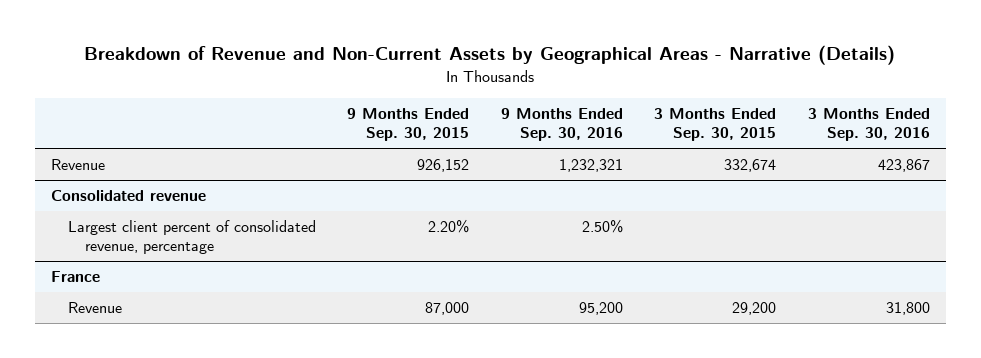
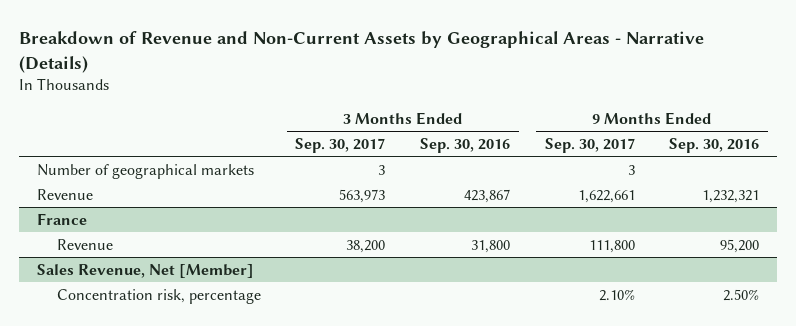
[347,108,470,142] 9 Months Ended Sep. 30, 2015 -> none
[654,108,777,142] 3 Months Ended Sep. 30, 2015 -> none
none -> [295,137,386,153] Sep. 30, 2017
none -> [544,137,635,153] Sep. 30, 2017
none -> [36,163,254,179] Number of geographical markets
[50,190,206,202] Consolidated revenue -> none
[67,220,316,255] Largest client percent of consolidated revenue, percentage -> none
none -> [36,263,254,278] Sales Revenue, Net [Member]
none -> [56,288,261,304] Concentration risk, percentage

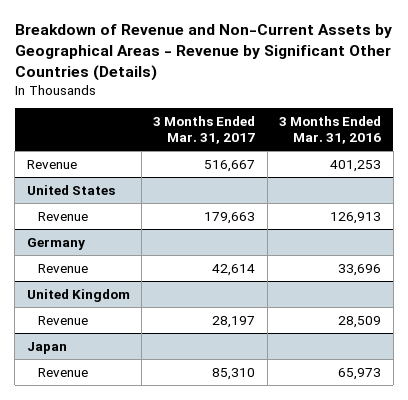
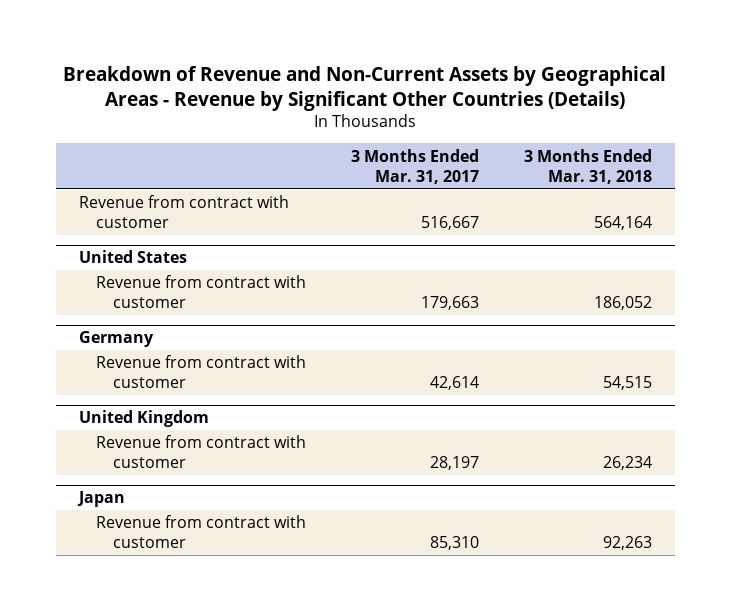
[279,116,382,144] 3 Months Ended Mar. 31, 2016 -> none
none -> [524,148,653,184] 3 Months Ended Mar. 31, 2018
[26,159,77,169] Revenue -> [78,195,289,229] Revenue from contract with customer
[37,211,88,221] Revenue -> [95,275,306,309] Revenue from contract with customer
[37,263,88,273] Revenue -> [95,355,306,389] Revenue from contract with customer
[37,315,88,325] Revenue -> [95,435,306,469] Revenue from contract with customer
[37,367,88,377] Revenue -> [95,515,306,549] Revenue from contract with customer

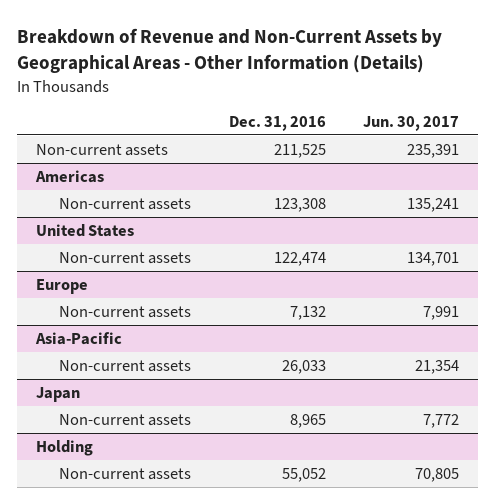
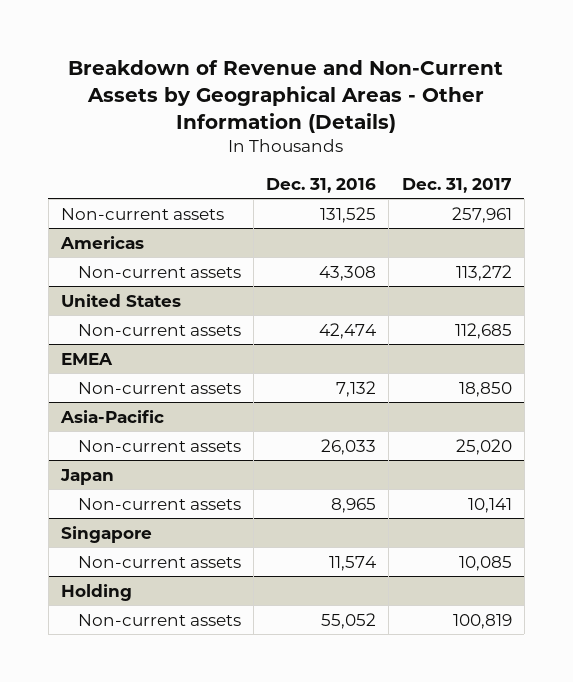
[363,116,460,132] Jun. 30, 2017 -> none
none -> [401,177,512,193] Dec. 31, 2017
[273,143,326,158] 211,525 -> [320,206,377,223] 131,525
[273,197,326,212] 123,308 -> [319,265,377,281] 43,308
[36,278,89,294] Europe -> none
[273,251,326,266] 122,474 -> [319,322,377,339] 42,474
none -> [61,352,114,365] EMEA
none -> [61,525,153,543] Singapore
none -> [77,555,241,568] Non-current assets

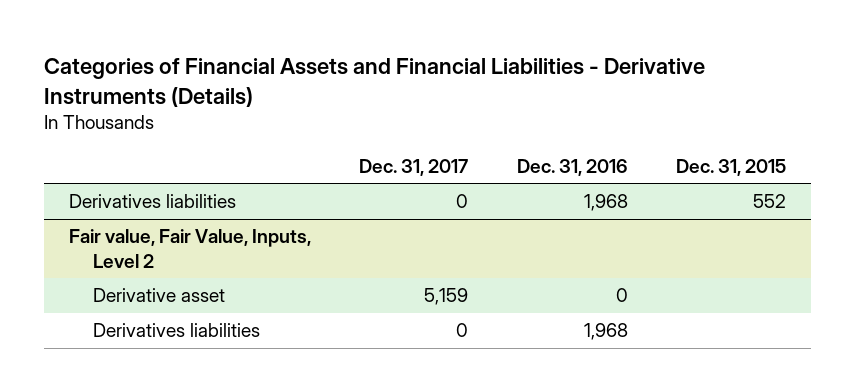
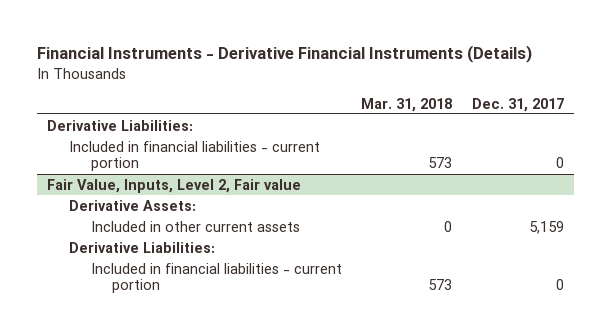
[44,58,706,107] Categories of Financial Assets and Financial Liabilities - Derivative Instruments (Details) -> [36,45,532,64] Financial Instruments - Derivative Financial Instruments (Details)
[516,158,628,176] Dec. 31, 2016 -> none
[676,158,787,176] Dec. 31, 2015 -> none
none -> [361,97,453,112] Mar. 31, 2018
none -> [46,119,193,131] Derivative Liabilities:
[68,194,236,209] Derivatives liabilities -> [68,140,320,172] Included in financial liabilities - current portion
[68,229,311,268] Fair value, Fair Value, Inputs, Level 2 -> [46,178,301,193] Fair Value, Inputs, Level 2, Fair value
none -> [68,199,196,211] Derivative Assets:
[92,288,225,303] Derivative asset -> [90,220,300,232] Included in other current assets
none -> [68,241,215,253] Derivative Liabilities:
[92,323,260,338] Derivatives liabilities -> [90,262,342,294] Included in financial liabilities - current portion

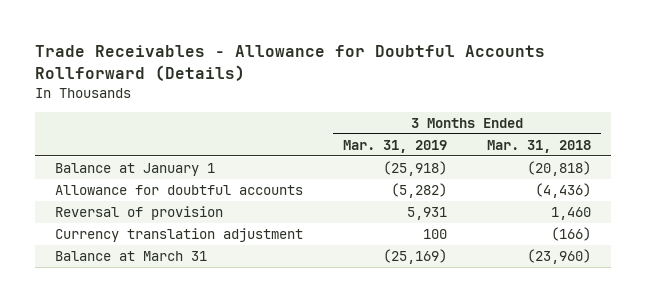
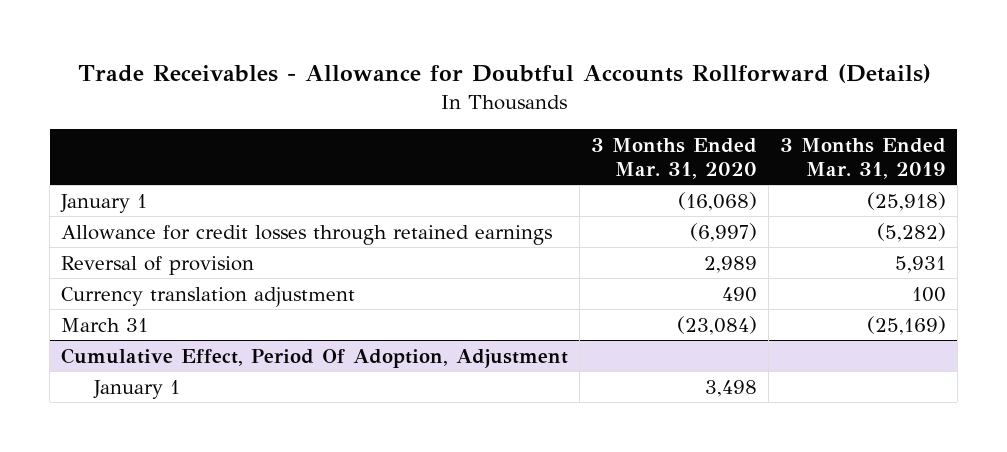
[486,139,591,153] Mar. 31, 2018 -> none
none -> [591,137,758,179] 3 Months Ended Mar. 31, 2020
[55,163,216,177] Balance at January 1 -> [60,193,148,213] January 1
[55,185,304,196] Allowance for doubtful accounts -> [61,224,553,245] Allowance for credit losses through retained earnings
[55,251,208,262] Balance at March 31 -> [61,317,149,332] March 31
none -> [61,347,569,368] Cumulative Effect, Period Of Adoption, Adjustment
none -> [92,379,180,399] January 1

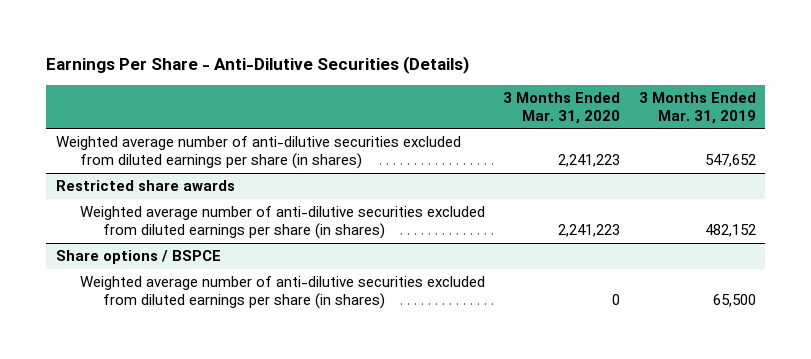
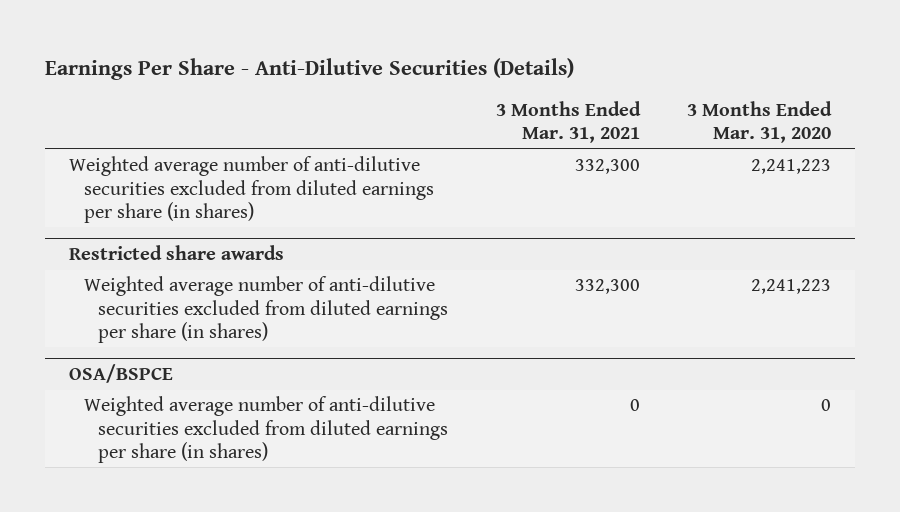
[638,92,756,124] 3 Months Ended Mar. 31, 2019 -> none
none -> [495,101,641,144] 3 Months Ended Mar. 31, 2021
[55,250,221,265] Share options / BSPCE -> [68,364,173,384] OSA/BSPCE

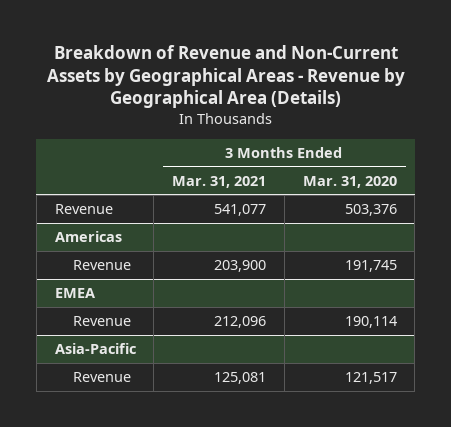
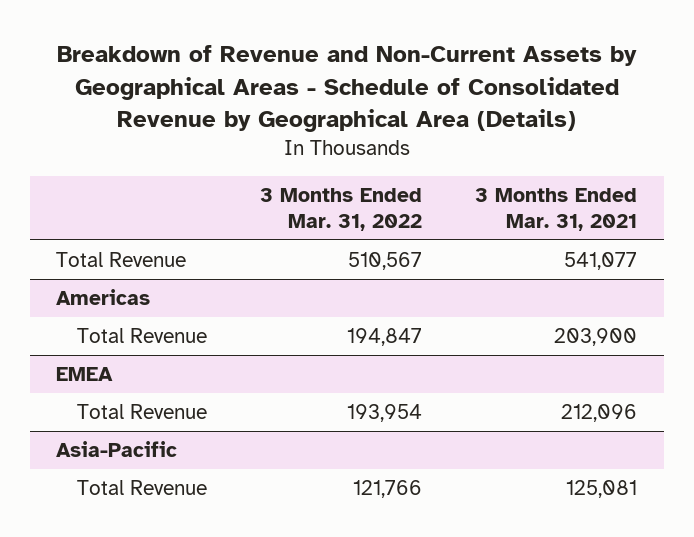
[46,45,405,109] Breakdown of Revenue and Non-Current Assets by Geographical Areas - Revenue by Geographical Area (Details) -> [56,45,637,132] Breakdown of Revenue and Non-Current Assets by Geographical Areas - Schedule of Consolidated Revenue by Geographical Area (Details)
[302,175,397,188] Mar. 31, 2020 -> none
none -> [259,188,422,231] 3 Months Ended Mar. 31, 2022
[54,204,113,215] Revenue -> [56,252,187,268] Total Revenue
[72,260,131,271] Revenue -> [76,328,207,344] Total Revenue
[72,316,131,327] Revenue -> [76,404,207,420] Total Revenue
[72,372,131,383] Revenue -> [76,480,207,496] Total Revenue

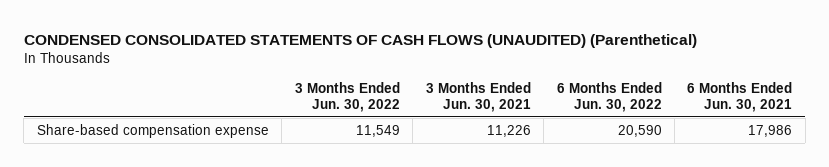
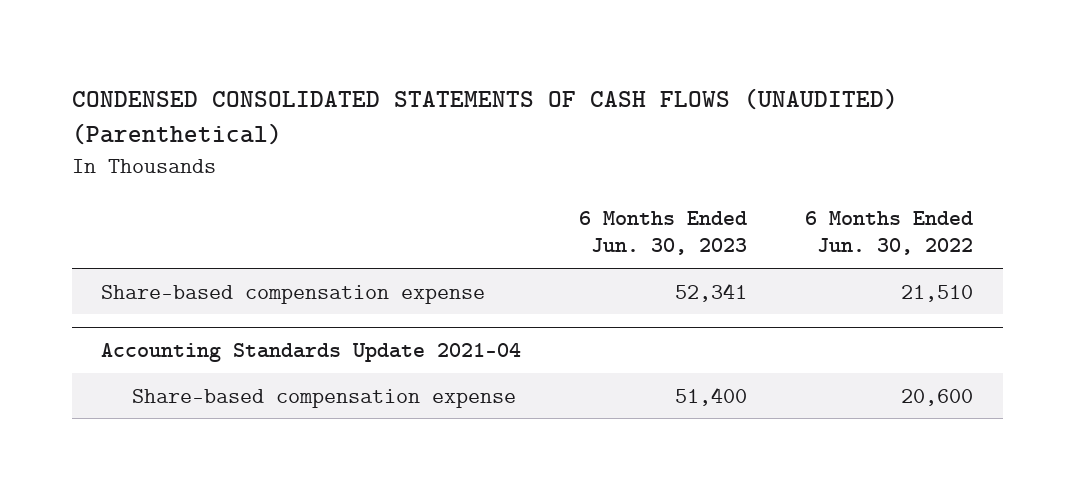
[294,81,400,113] 3 Months Ended Jun. 30, 2022 -> none
[425,81,531,113] 3 Months Ended Jun. 30, 2021 -> none
[687,81,793,113] 6 Months Ended Jun. 30, 2021 -> none
none -> [579,211,748,256] 6 Months Ended Jun. 30, 2023
[617,124,662,137] 20,590 -> [901,284,974,302] 21,510
none -> [101,343,522,363] Accounting Standards Update 2021-04
none -> [131,388,516,408] Share-based compensation expense

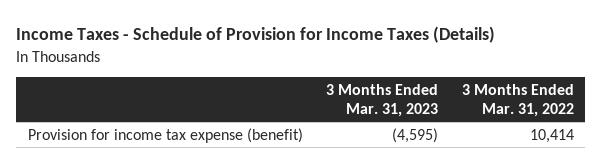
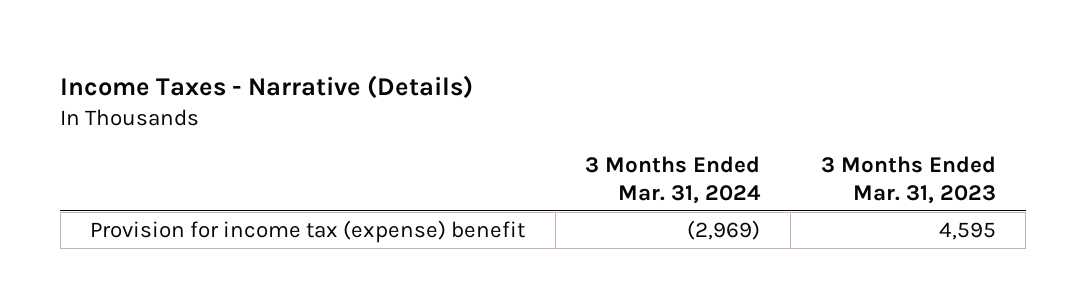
[15,26,495,44] Income Taxes - Schedule of Provision for Income Taxes (Details) -> [60,74,474,99] Income Taxes - Narrative (Details)
[461,83,574,118] 3 Months Ended Mar. 31, 2022 -> none
none -> [585,156,762,204] 3 Months Ended Mar. 31, 2024
[27,127,303,143] Provision for income tax expense (benefit) -> [90,220,526,244] Provision for income tax (expense) benefit
[392,127,439,143] (4,595) -> [938,222,996,241] 4,595

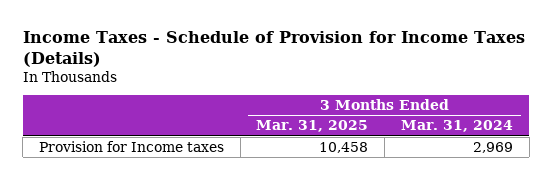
[60,74,474,99] Income Taxes - Narrative (Details) -> [22,31,525,67] Income Taxes - Schedule of Provision for Income Taxes (Details)
[820,156,996,204] 3 Months Ended Mar. 31, 2023 -> none
none -> [256,120,369,133] Mar. 31, 2025
[90,220,526,244] Provision for income tax (expense) benefit -> [38,140,224,152] Provision for Income taxes
[687,220,761,241] (2,969) -> [472,141,513,153] 2,969

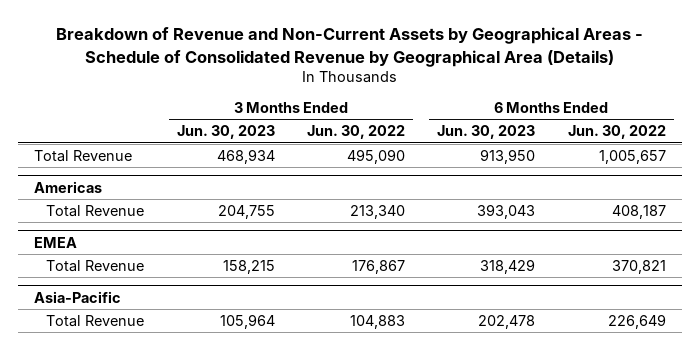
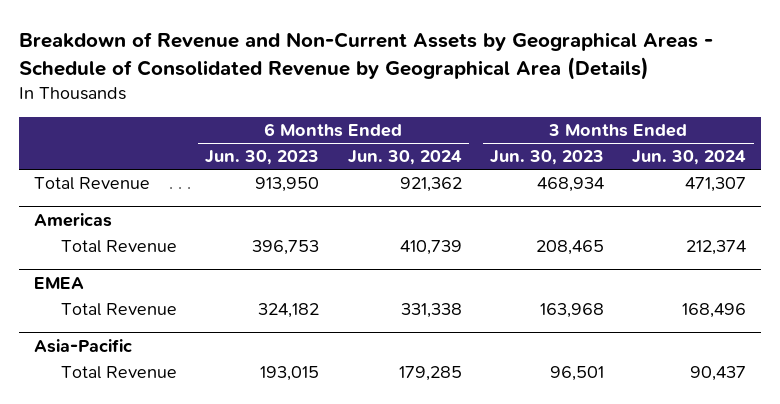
[307,125,406,140] Jun. 30, 2022 -> none
[567,125,666,140] Jun. 30, 2022 -> none
none -> [347,150,462,166] Jun. 30, 2024
none -> [632,150,747,166] Jun. 30, 2024
[217,204,275,219] 204,755 -> [536,240,605,256] 208,465
[477,203,536,219] 393,043 -> [252,240,320,256] 396,753
[222,259,275,274] 158,215 -> [540,303,605,319] 163,968
[480,258,536,274] 318,429 -> [258,303,320,319] 324,182
[219,313,275,329] 105,964 -> [550,366,605,382] 96,501
[478,314,536,329] 202,478 -> [260,366,320,382] 193,015

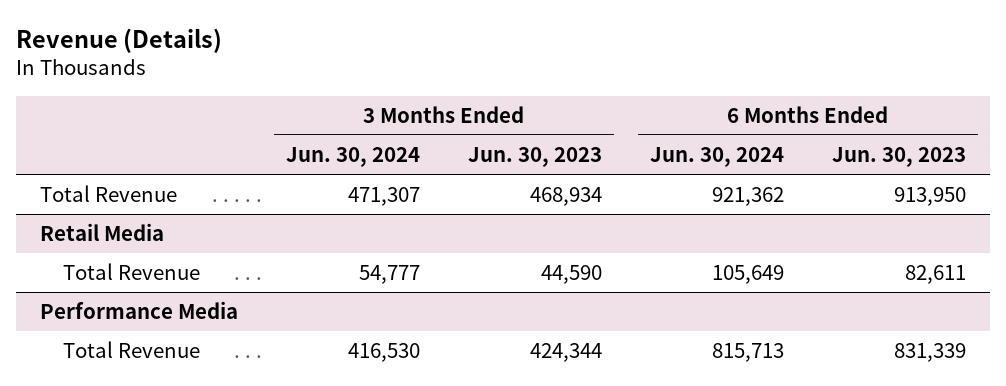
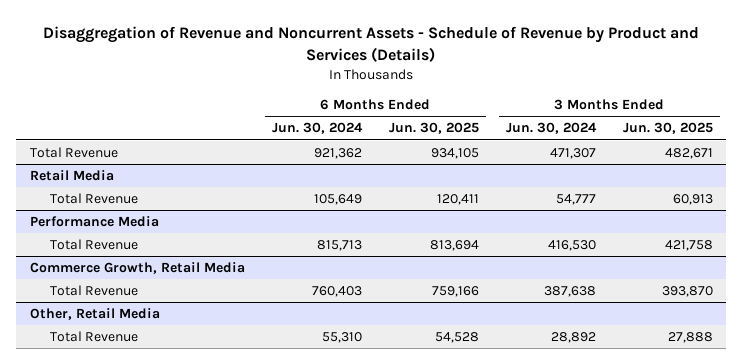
[16,27,223,53] Revenue (Details) -> [43,26,700,62] Disaggregation of Revenue and Noncurrent Assets - Schedule of Revenue by Product and Services (Details)
[468,146,603,167] Jun. 30, 2023 -> none
[831,146,966,167] Jun. 30, 2023 -> none
none -> [388,122,479,135] Jun. 30, 2025
none -> [622,122,713,135] Jun. 30, 2025
none -> [29,262,245,275] Commerce Growth, Retail Media
none -> [50,285,139,297] Total Revenue
none -> [29,308,160,321] Other, Retail Media
none -> [50,331,139,343] Total Revenue

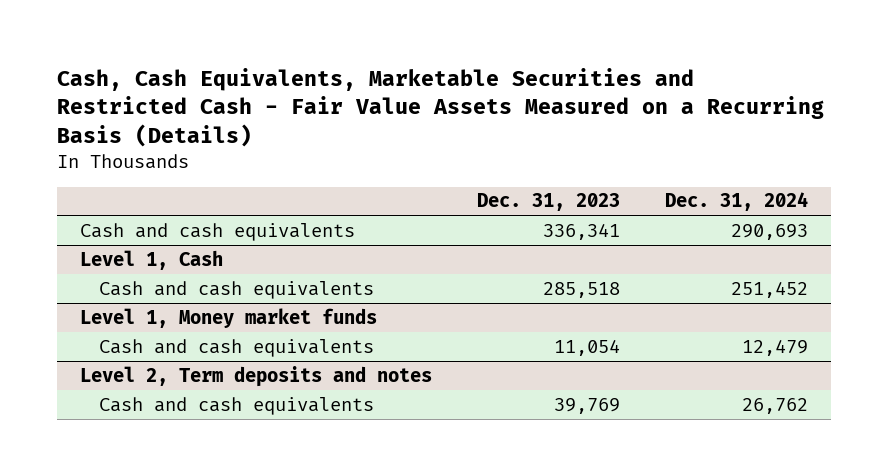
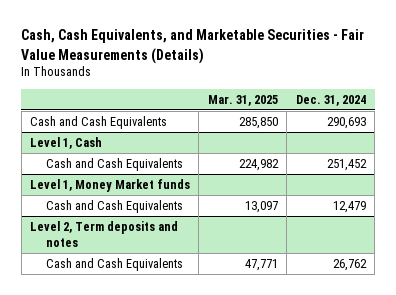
[57,67,825,148] Cash, Cash Equivalents, Marketable Securities and Restricted Cash - Fair Value Assets Measured on a Recurring Basis (Details) -> [21,29,365,64] Cash, Cash Equivalents, and Marketable Securities - Fair Value Measurements (Details)
[476,193,620,212] Dec. 31, 2023 -> none
none -> [207,94,278,106] Mar. 31, 2025
[79,222,355,241] Cash and cash equivalents -> [30,115,168,129] Cash and Cash Equivalents
[99,280,375,299] Cash and cash equivalents -> [46,157,184,171] Cash and Cash Equivalents
[79,307,377,328] Level 1, Money market funds -> [30,178,191,192] Level 1, Money Market funds
[99,338,375,357] Cash and cash equivalents -> [46,199,184,213] Cash and Cash Equivalents
[99,396,375,415] Cash and cash equivalents -> [46,257,184,271] Cash and Cash Equivalents

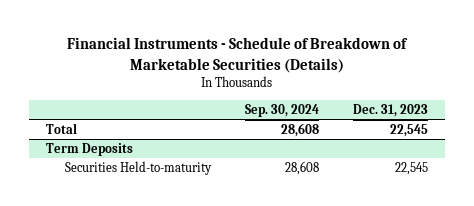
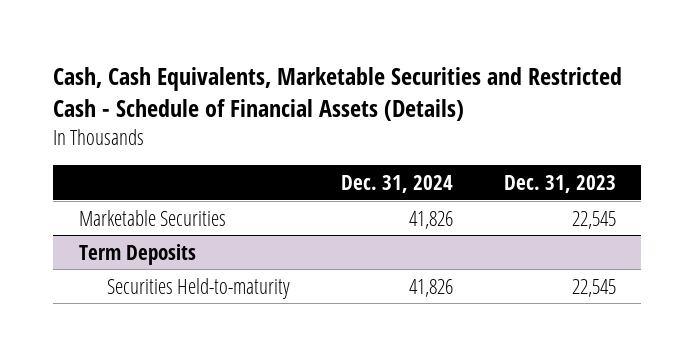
[67,37,409,73] Financial Instruments - Schedule of Breakdown of Marketable Securities (Details) -> [53,67,623,122] Cash, Cash Equivalents, Marketable Securities and Restricted Cash - Schedule of Financial Assets (Details)
[244,103,319,117] Sep. 30, 2024 -> none
none -> [341,174,454,193] Dec. 31, 2024
[46,123,78,135] Total -> [78,209,226,226] Marketable Securities

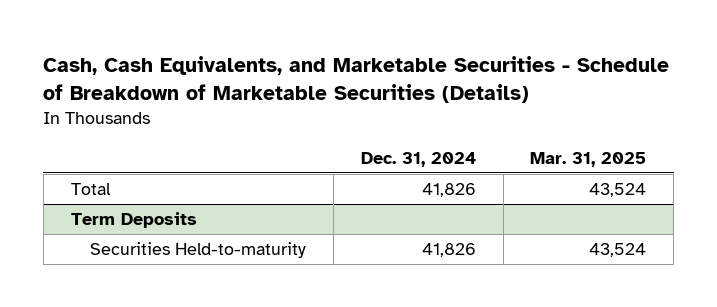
[53,67,623,122] Cash, Cash Equivalents, Marketable Securities and Restricted Cash - Schedule of Financial Assets (Details) -> [43,55,670,103] Cash, Cash Equivalents, and Marketable Securities - Schedule of Breakdown of Marketable Securities (Details)
[503,174,616,193] Dec. 31, 2023 -> none
none -> [530,151,647,167] Mar. 31, 2025
[78,209,226,226] Marketable Securities -> [70,183,111,196] Total

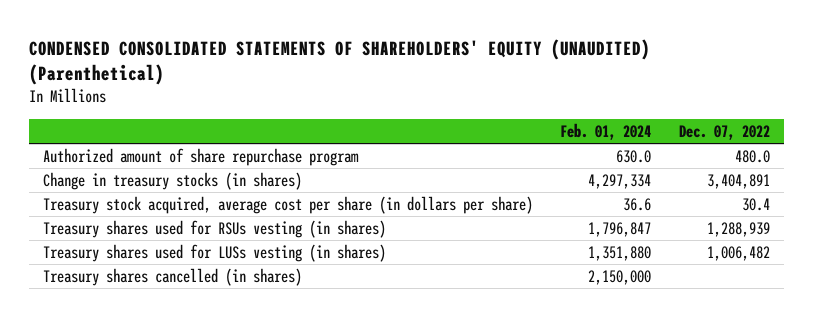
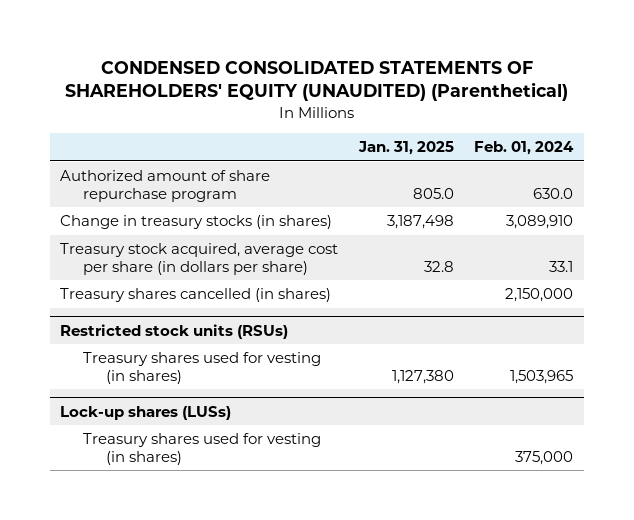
[678,124,770,140] Dec. 07, 2022 -> none
none -> [357,141,454,156] Jan. 31, 2025
[42,219,386,238] Treasury shares used for RSUs vesting (in shares) -> none
[42,243,386,262] Treasury shares used for LUSs vesting (in shares) -> none
[588,173,652,189] 4,297,334 -> [506,215,574,230] 3,089,910
[623,197,652,211] 36.6 -> [549,260,574,272] 33.1
none -> [60,323,289,339] Restricted stock units (RSUs)
none -> [83,352,322,384] Treasury shares used for vesting (in shares)
none -> [60,405,232,420] Lock-up shares (LUSs)
none -> [83,433,322,465] Treasury shares used for vesting (in shares)

